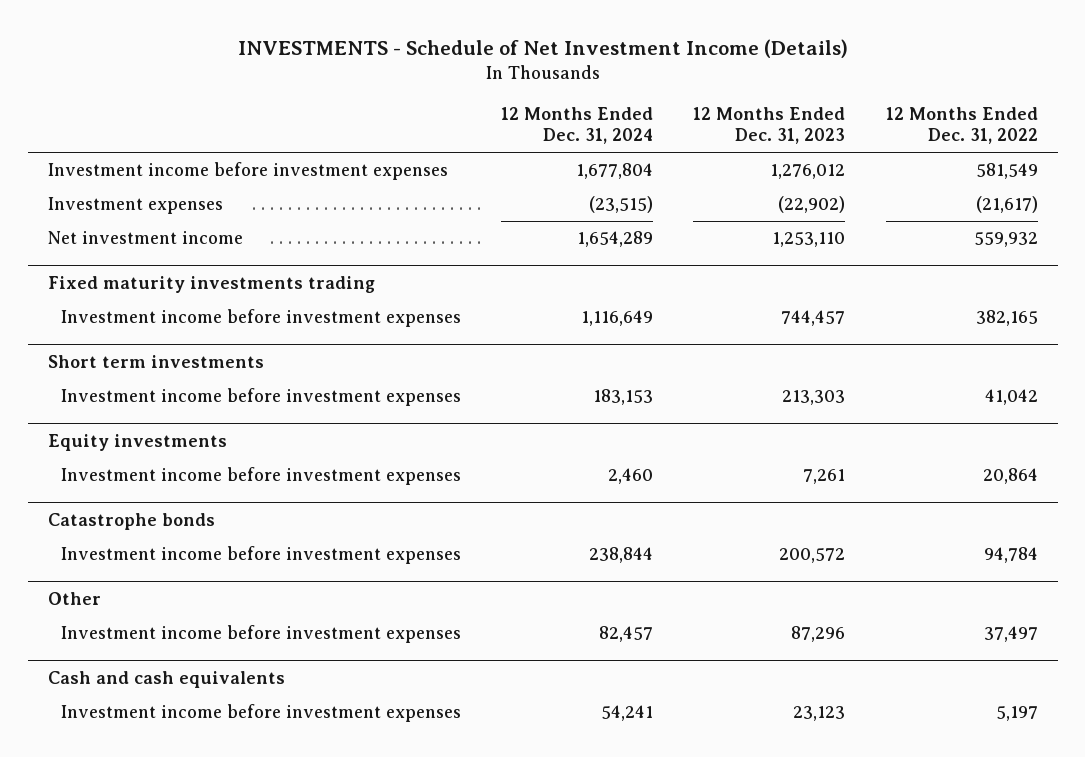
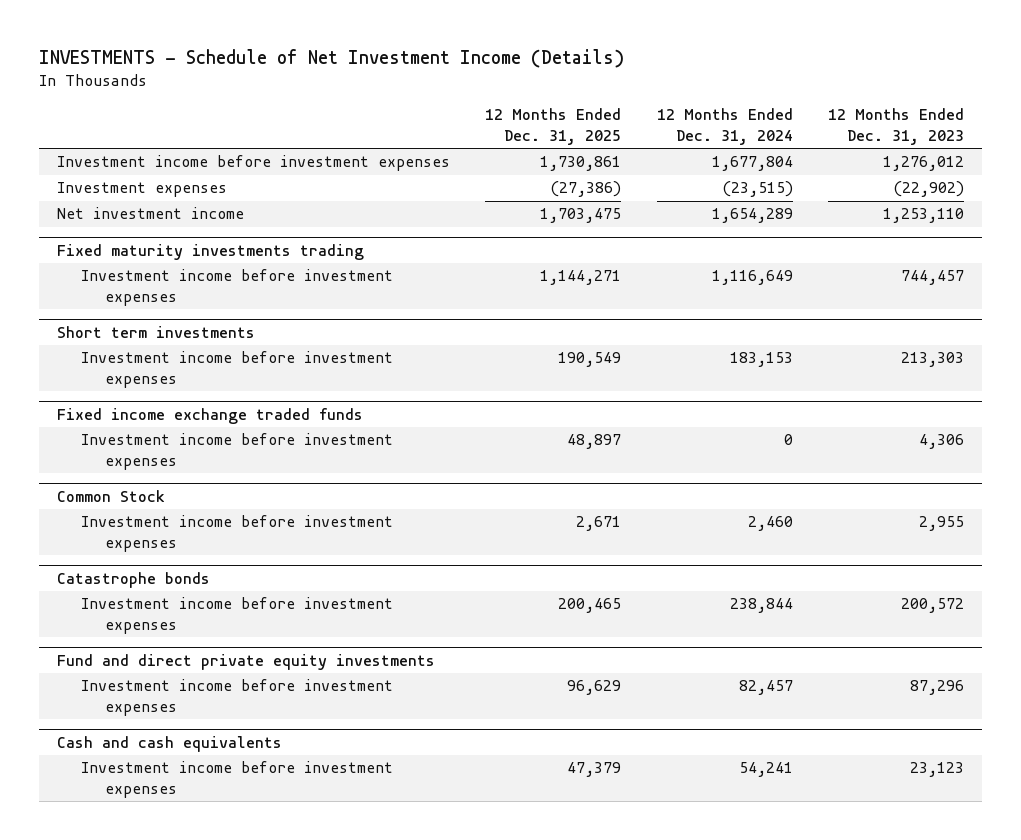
[885,107,1038,145] 12 Months Ended Dec. 31, 2022 -> none
none -> [485,108,622,146] 12 Months Ended Dec. 31, 2025
[47,433,227,451] Equity investments -> none
none -> [56,407,363,424] Fixed income exchange traded funds
[607,468,653,485] 2,460 -> [783,434,793,446] 0
[803,469,846,485] 7,261 -> [918,434,964,450] 4,306
none -> [56,489,165,502] Common Stock
none -> [80,515,393,553] Investment income before investment expenses
[47,591,101,605] Other -> none
none -> [56,653,435,670] Fund and direct private equity investments

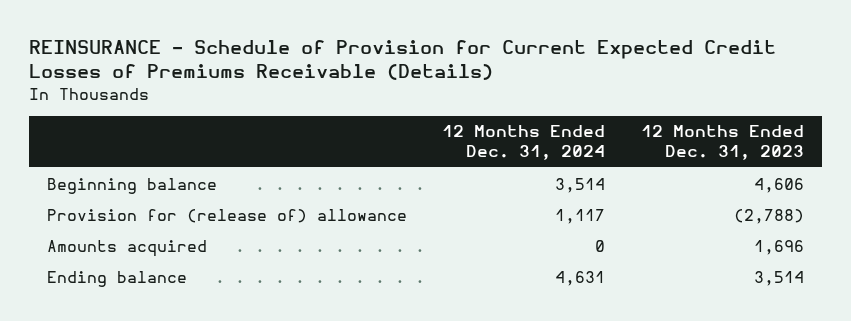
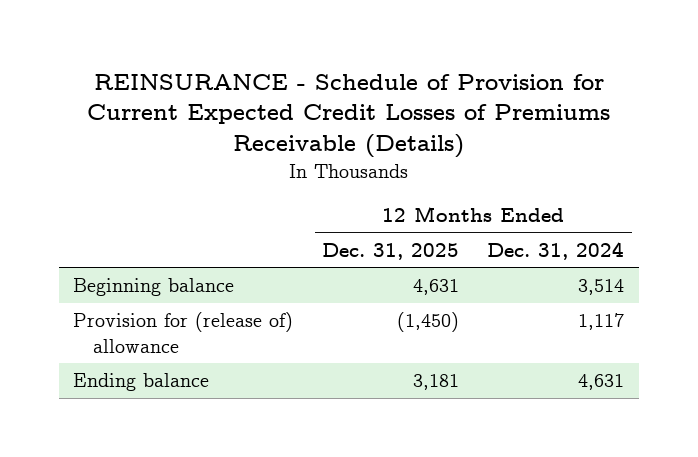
[640,125,804,161] 12 Months Ended Dec. 31, 2023 -> none
none -> [321,242,459,260] Dec. 31, 2025
[46,239,207,257] Amounts acquired -> none

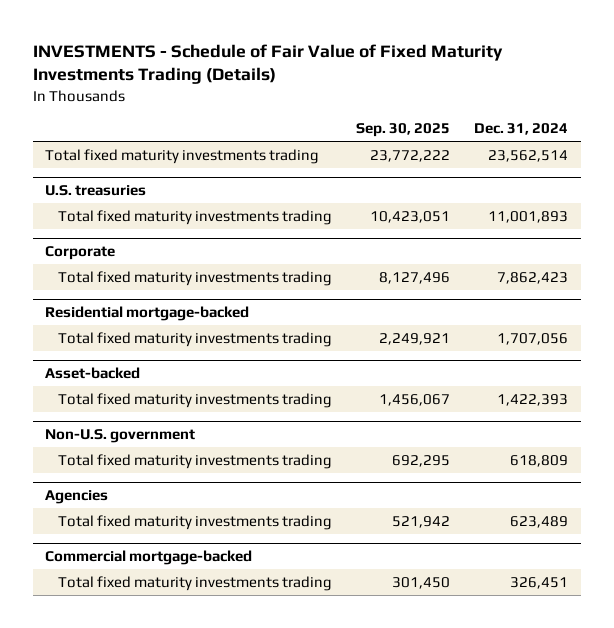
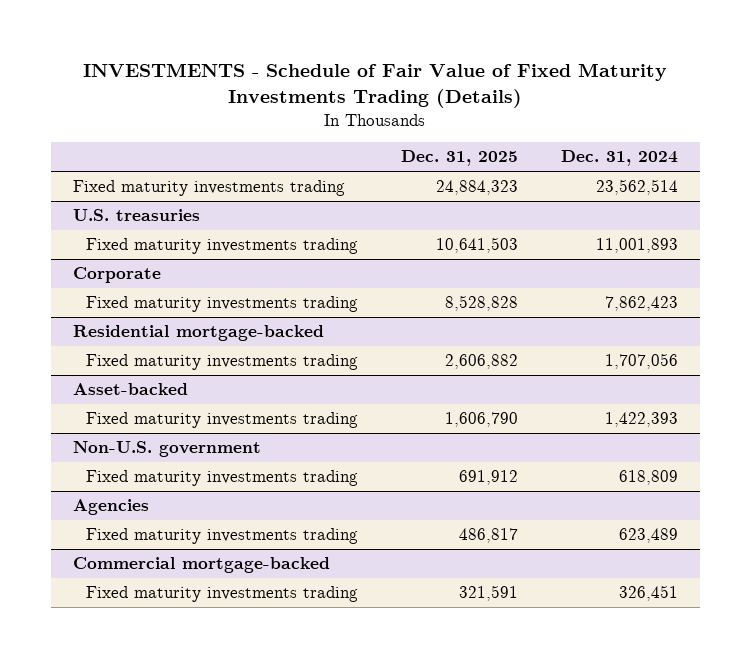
[356,123,451,138] Sep. 30, 2025 -> none
none -> [401,150,519,167] Dec. 31, 2025
[45,148,320,164] Total fixed maturity investments trading -> [72,180,345,197] Fixed maturity investments trading
[57,209,332,225] Total fixed maturity investments trading -> [86,238,359,255] Fixed maturity investments trading
[57,270,332,286] Total fixed maturity investments trading -> [86,296,359,313] Fixed maturity investments trading
[57,331,332,347] Total fixed maturity investments trading -> [86,354,359,371] Fixed maturity investments trading
[57,392,332,408] Total fixed maturity investments trading -> [86,412,359,429] Fixed maturity investments trading
[57,453,332,469] Total fixed maturity investments trading -> [86,470,359,487] Fixed maturity investments trading
[57,514,332,530] Total fixed maturity investments trading -> [86,528,359,545] Fixed maturity investments trading
[57,575,332,591] Total fixed maturity investments trading -> [86,586,359,603] Fixed maturity investments trading

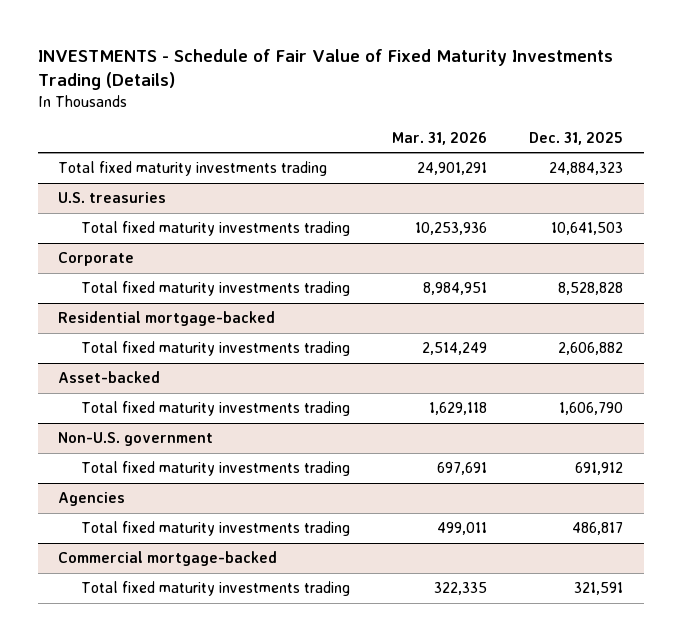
[561,150,679,167] Dec. 31, 2024 -> none
none -> [391,131,487,145] Mar. 31, 2026
[72,180,345,197] Fixed maturity investments trading -> [58,161,328,177] Total fixed maturity investments trading
[86,238,359,255] Fixed maturity investments trading -> [80,221,350,237] Total fixed maturity investments trading
[86,296,359,313] Fixed maturity investments trading -> [80,281,350,297] Total fixed maturity investments trading
[86,354,359,371] Fixed maturity investments trading -> [80,341,350,357] Total fixed maturity investments trading
[86,412,359,429] Fixed maturity investments trading -> [80,401,350,417] Total fixed maturity investments trading
[86,470,359,487] Fixed maturity investments trading -> [80,461,350,477] Total fixed maturity investments trading
[86,528,359,545] Fixed maturity investments trading -> [80,521,350,537] Total fixed maturity investments trading
[86,586,359,603] Fixed maturity investments trading -> [80,581,350,597] Total fixed maturity investments trading

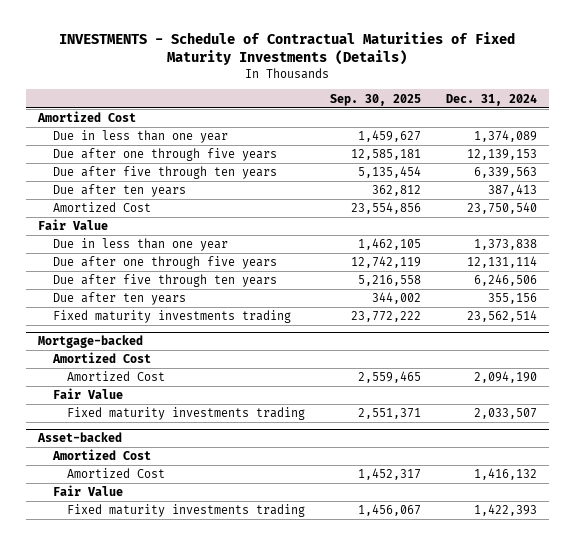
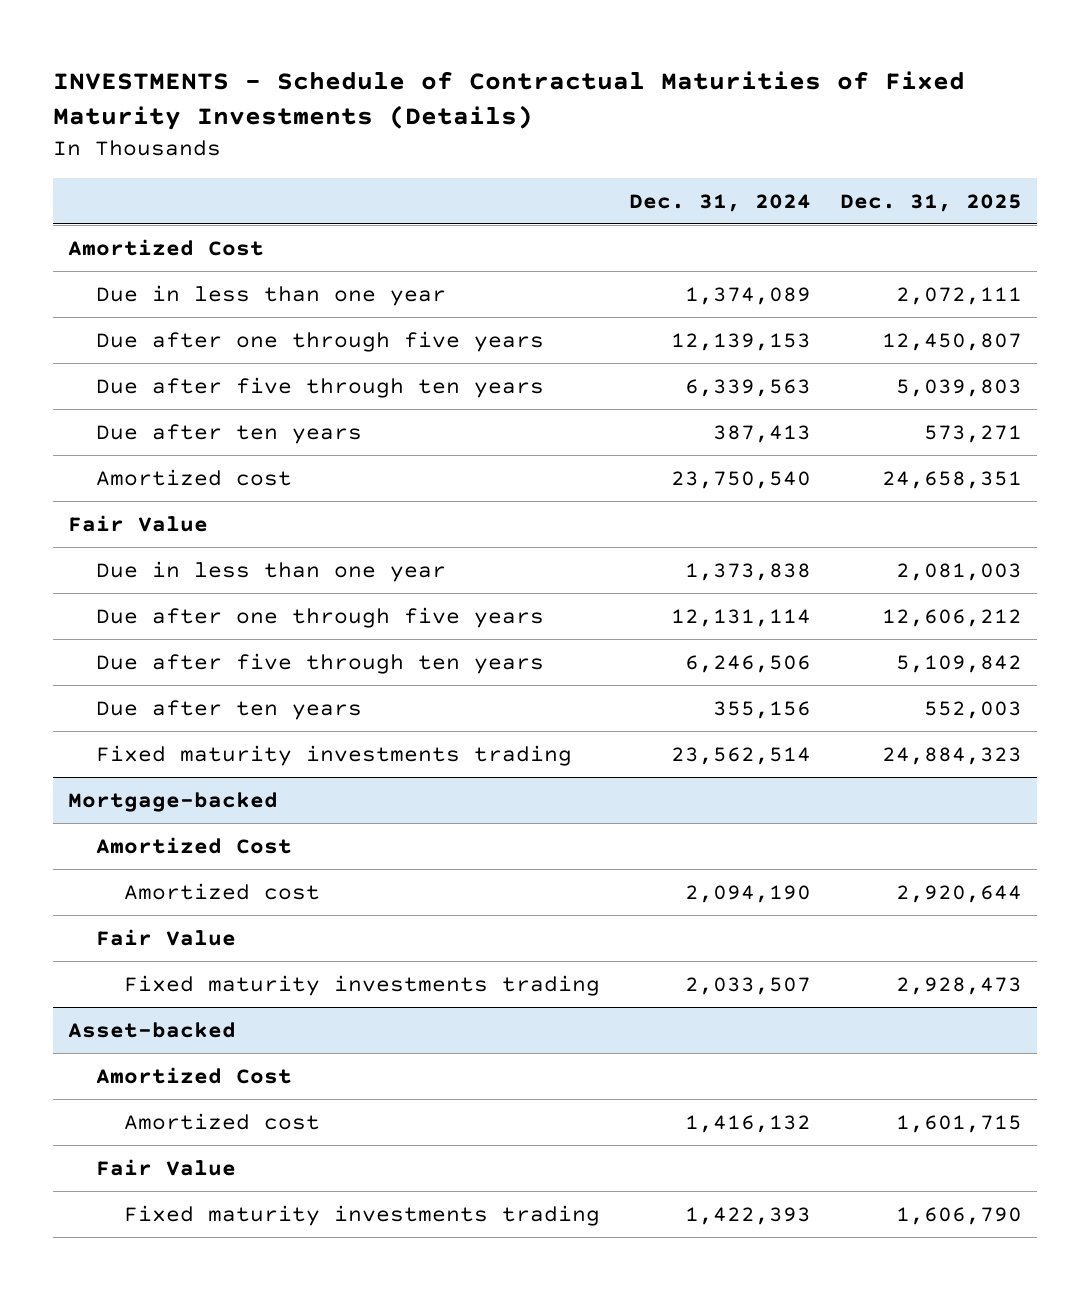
[329,93,421,106] Sep. 30, 2025 -> none
none -> [840,193,1023,212] Dec. 31, 2025
[52,202,151,213] Amortized Cost -> [95,468,292,486] Amortized cost
[67,371,166,382] Amortized Cost -> [123,882,320,900] Amortized cost
[67,468,166,479] Amortized Cost -> [123,1112,320,1130] Amortized cost

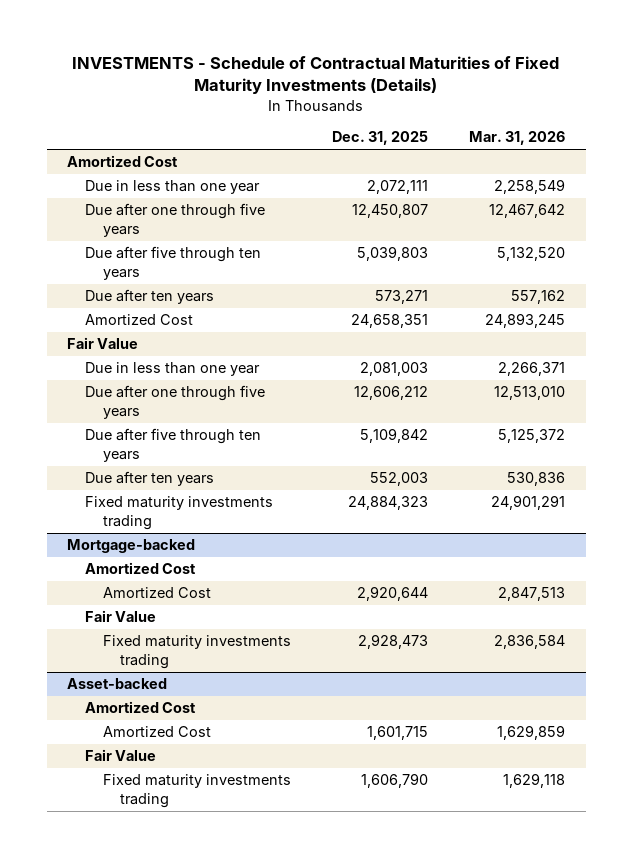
[629,193,812,212] Dec. 31, 2024 -> none
none -> [469,131,566,146] Mar. 31, 2026
[95,468,292,486] Amortized cost -> [85,314,194,326] Amortized Cost
[123,882,320,900] Amortized cost -> [102,587,211,599] Amortized Cost
[123,1112,320,1130] Amortized cost -> [102,726,211,738] Amortized Cost

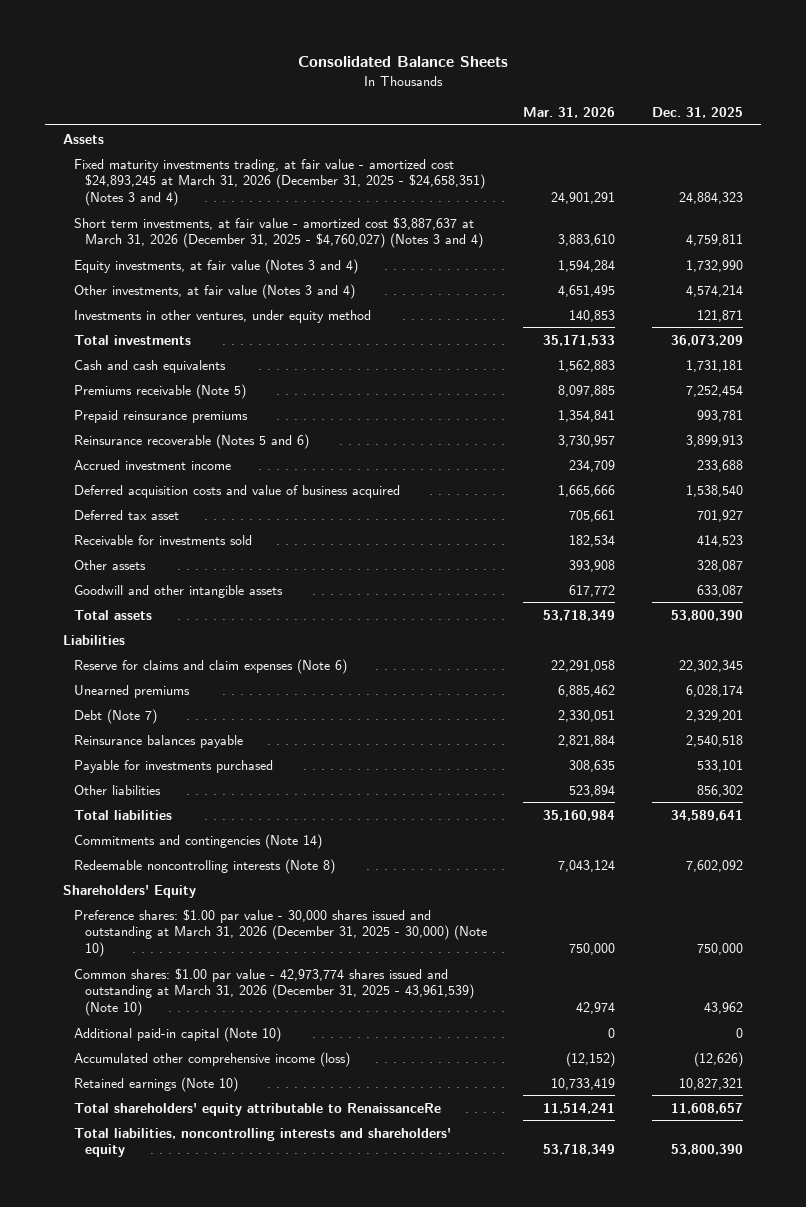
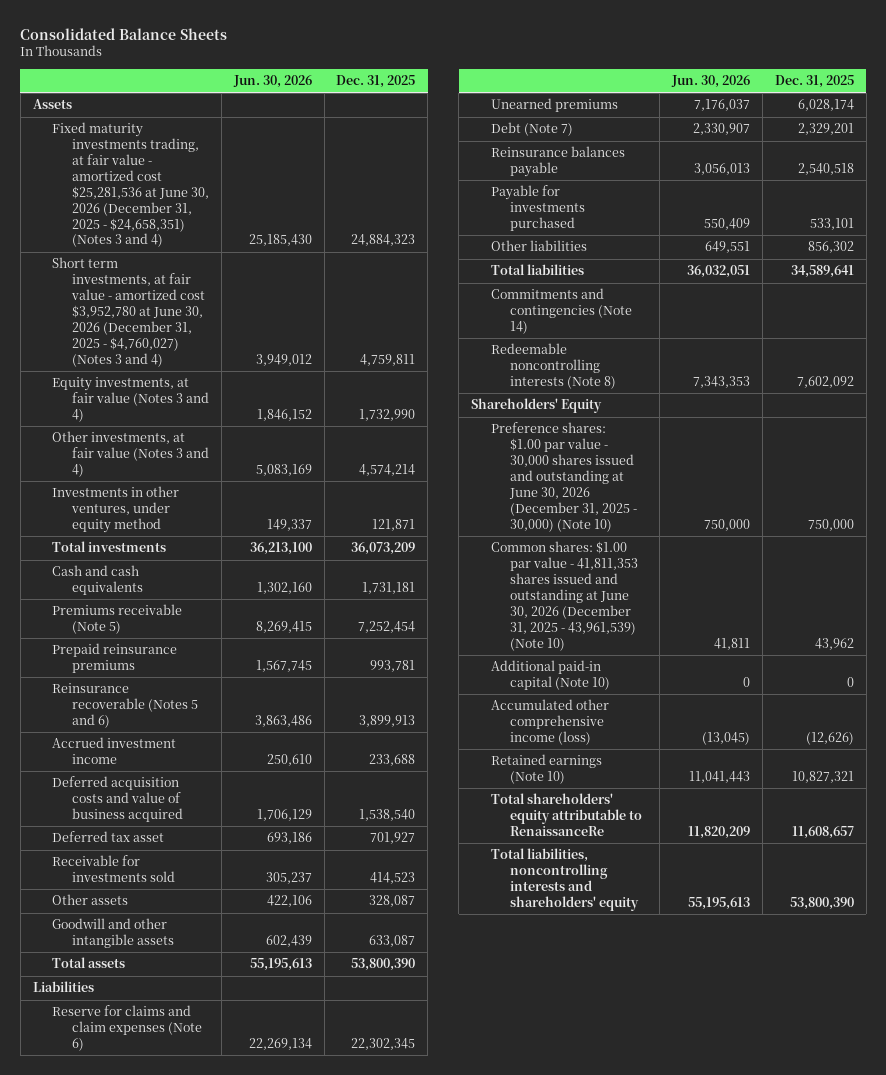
[523,107,616,119] Mar. 31, 2026 -> none
none -> [232,75,312,89] Jun. 30, 2026
[74,158,486,207] Fixed maturity investments trading, at fair value - amortized cost $24,893,245 at March 31, 2026 (December 31, 2025 - $24,658,351) (Notes 3 and 4) -> [52,122,210,248] Fixed maturity investments trading, at fair value - amortized cost $25,281,536 at June 30, 2026 (December 31, 2025 - $24,658,351) (Notes 3 and 4)
[74,216,484,249] Short term investments, at fair value - amortized cost $3,887,637 at March 31, 2026 (December 31, 2025 - $4,760,027) (Notes 3 and 4) -> [52,257,206,367] Short term investments, at fair value - amortized cost $3,952,780 at June 30, 2026 (December 31, 2025 - $4,760,027) (Notes 3 and 4)
[74,908,488,958] Preference shares: $1.00 par value - 30,000 shares issued and outstanding at March 31, 2026 (December 31, 2025 - 30,000) (Note 10) -> [490,422,638,532] Preference shares: $1.00 par value - 30,000 shares issued and outstanding at June 30, 2026 (December 31, 2025 - 30,000) (Note 10)
[74,967,475,1017] Common shares: $1.00 par value - 42,973,774 shares issued and outstanding at March 31, 2026 (December 31, 2025 - 43,961,539) (Note 10) -> [490,541,639,651] Common shares: $1.00 par value - 41,811,353 shares issued and outstanding at June 30, 2026 (December 31, 2025 - 43,961,539) (Note 10)

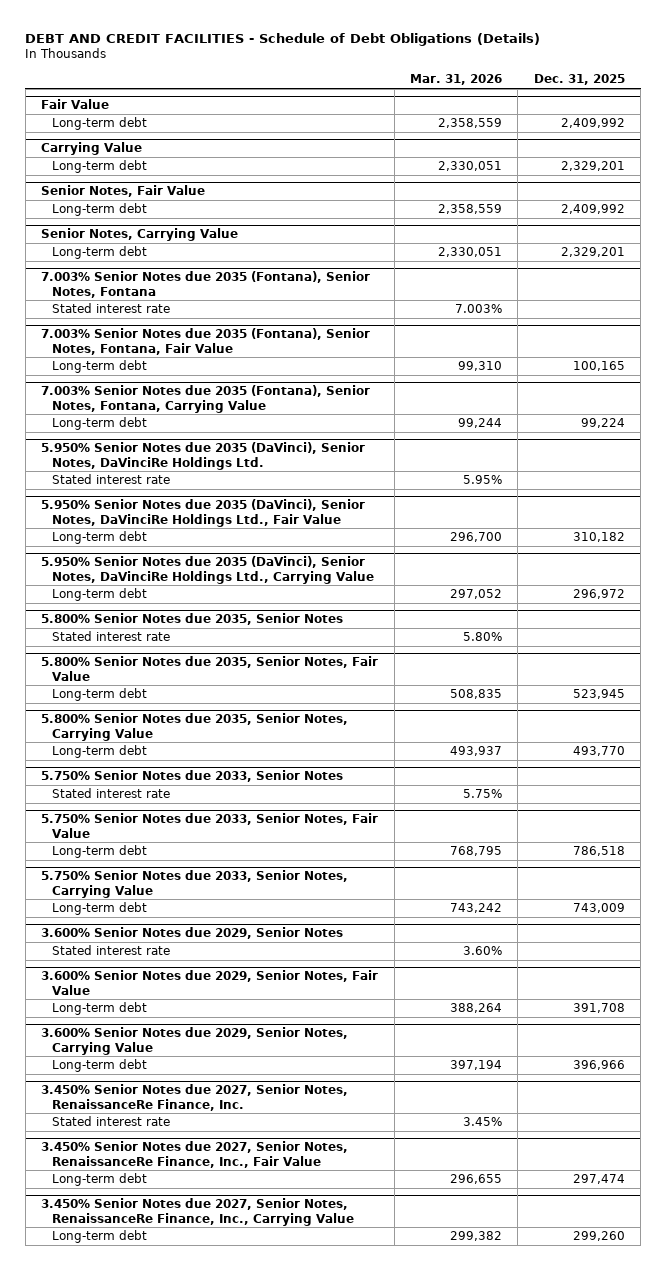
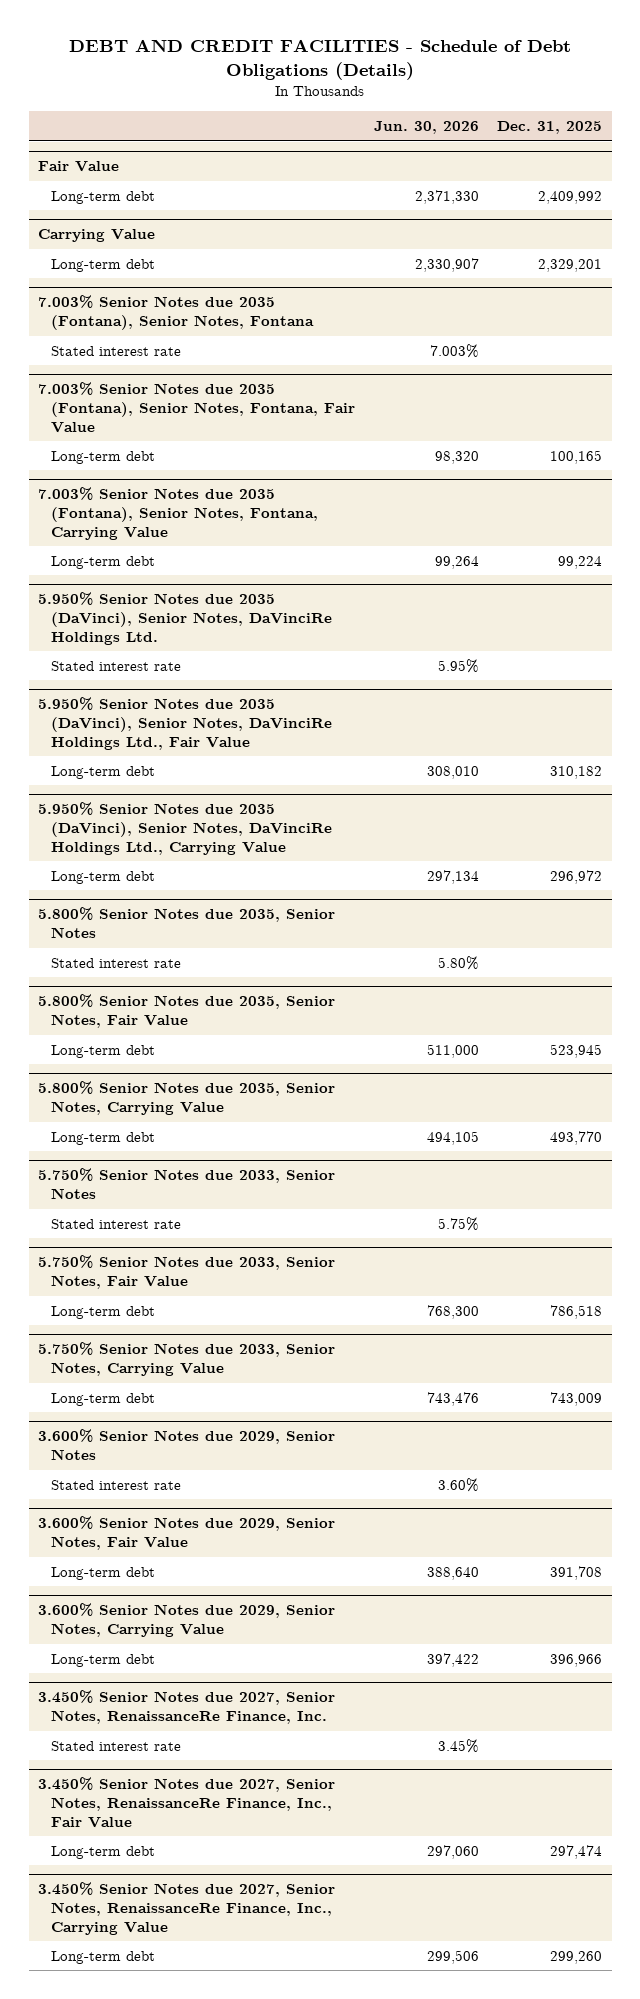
[409,74,502,86] Mar. 31, 2026 -> none
none -> [373,121,479,135] Jun. 30, 2026
[41,185,206,198] Senior Notes, Fair Value -> none
[52,203,148,217] Long-term debt -> none
[41,228,239,242] Senior Notes, Carrying Value -> none
[52,246,148,260] Long-term debt -> none

